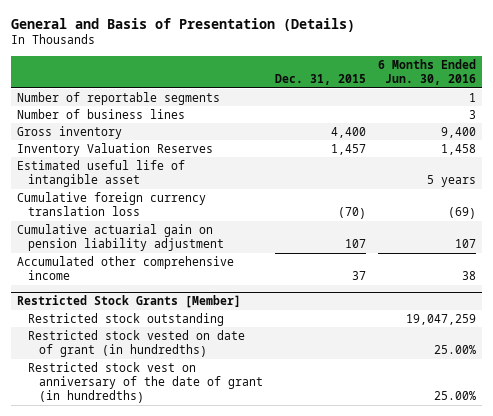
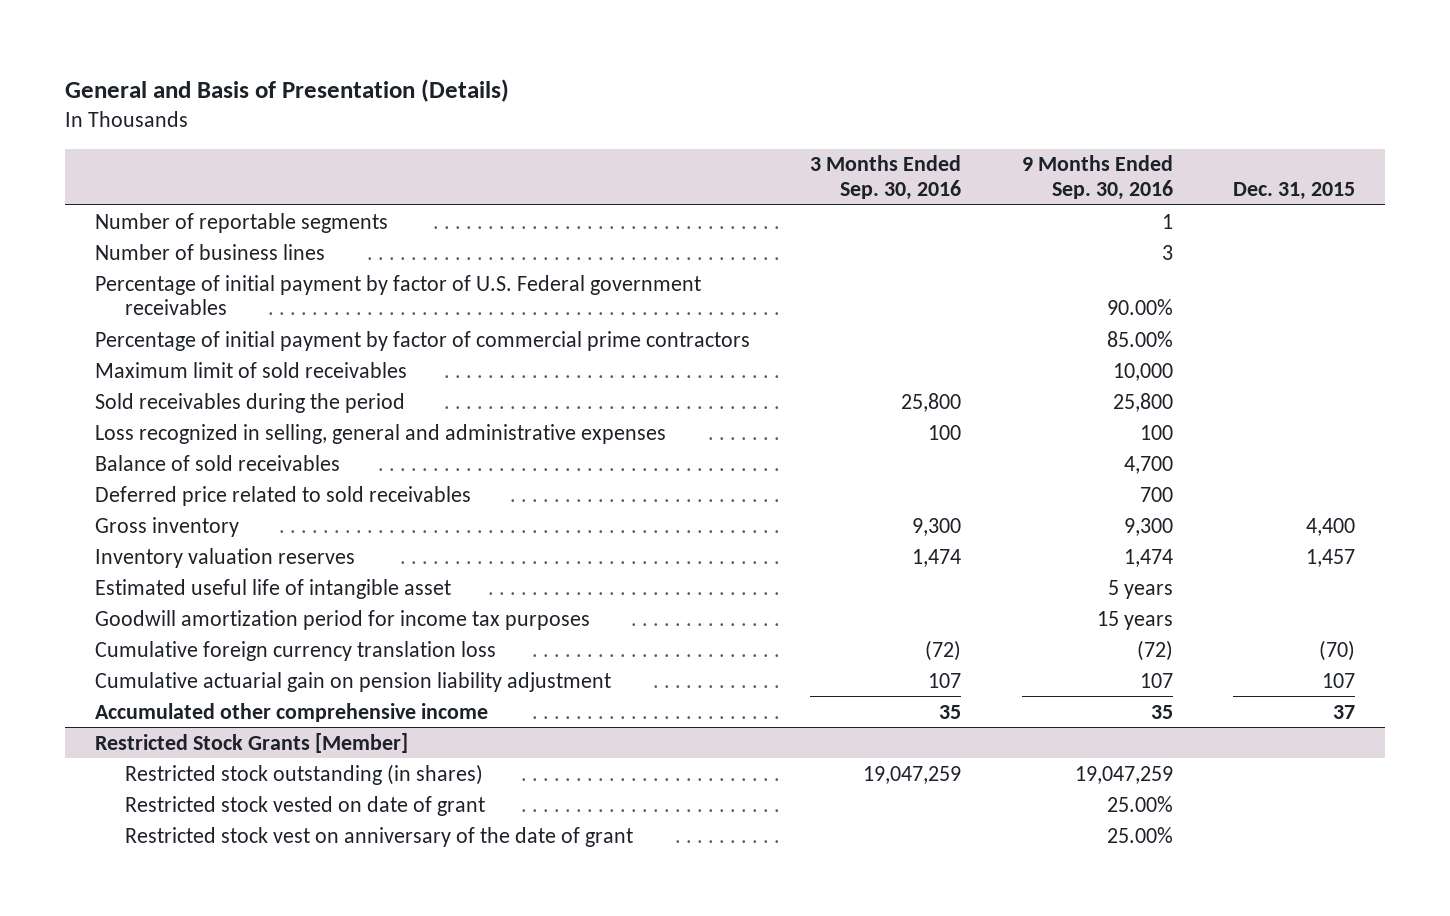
[377,58,476,86] 6 Months Ended Jun. 30, 2016 -> none
none -> [810,155,962,200] 3 Months Ended Sep. 30, 2016
none -> [1021,155,1173,200] 9 Months Ended Sep. 30, 2016
none -> [95,274,702,316] Percentage of initial payment by factor of U.S. Federal government receivables
none -> [95,330,751,351] Percentage of initial payment by factor of commercial prime contractors
none -> [95,361,408,378] Maximum limit of sold receivables
none -> [95,392,406,413] Sold receivables during the period
none -> [95,423,667,444] Loss recognized in selling, general and administrative expenses
none -> [95,454,341,471] Balance of sold receivables
none -> [95,485,472,506] Deferred price related to sold receivables
[17,142,214,156] Inventory Valuation Reserves -> [95,547,356,568] Inventory valuation reserves
none -> [95,609,591,630] Goodwill amortization period for income tax purposes
[27,312,224,326] Restricted stock outstanding -> [124,763,483,785] Restricted stock outstanding (in shares)
[27,329,245,358] Restricted stock vested on date of grant (in hundredths) -> [124,795,485,816] Restricted stock vested on date of grant
[27,361,263,404] Restricted stock vest on anniversary of the date of grant (in hundredths) -> [124,826,633,847] Restricted stock vest on anniversary of the date of grant

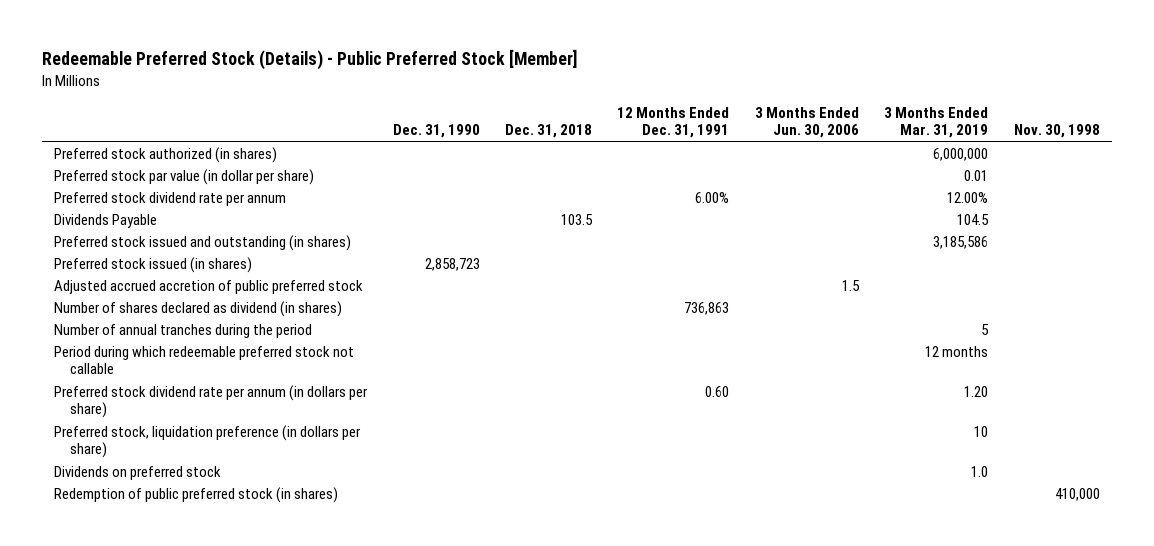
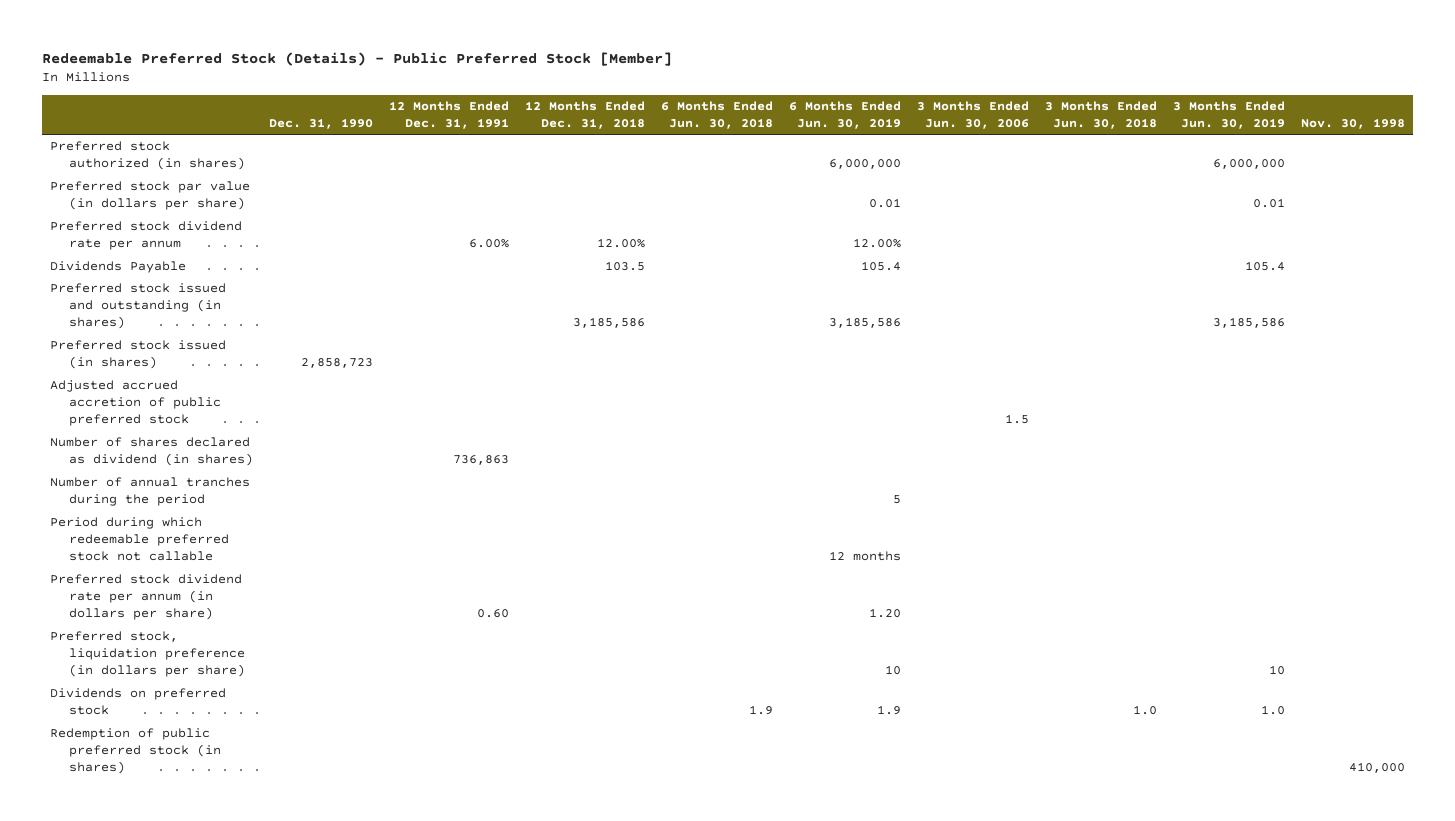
[505,124,593,139] Dec. 31, 2018 -> none
[884,106,989,139] 3 Months Ended Mar. 31, 2019 -> none
none -> [525,100,646,129] 12 Months Ended Dec. 31, 2018
none -> [661,100,774,129] 6 Months Ended Jun. 30, 2018
none -> [789,100,902,129] 6 Months Ended Jun. 30, 2019
none -> [1045,100,1158,129] 3 Months Ended Jun. 30, 2018
none -> [1173,100,1286,129] 3 Months Ended Jun. 30, 2019
[54,168,315,185] Preferred stock par value (in dollar per share) -> [49,181,250,211] Preferred stock par value (in dollars per share)

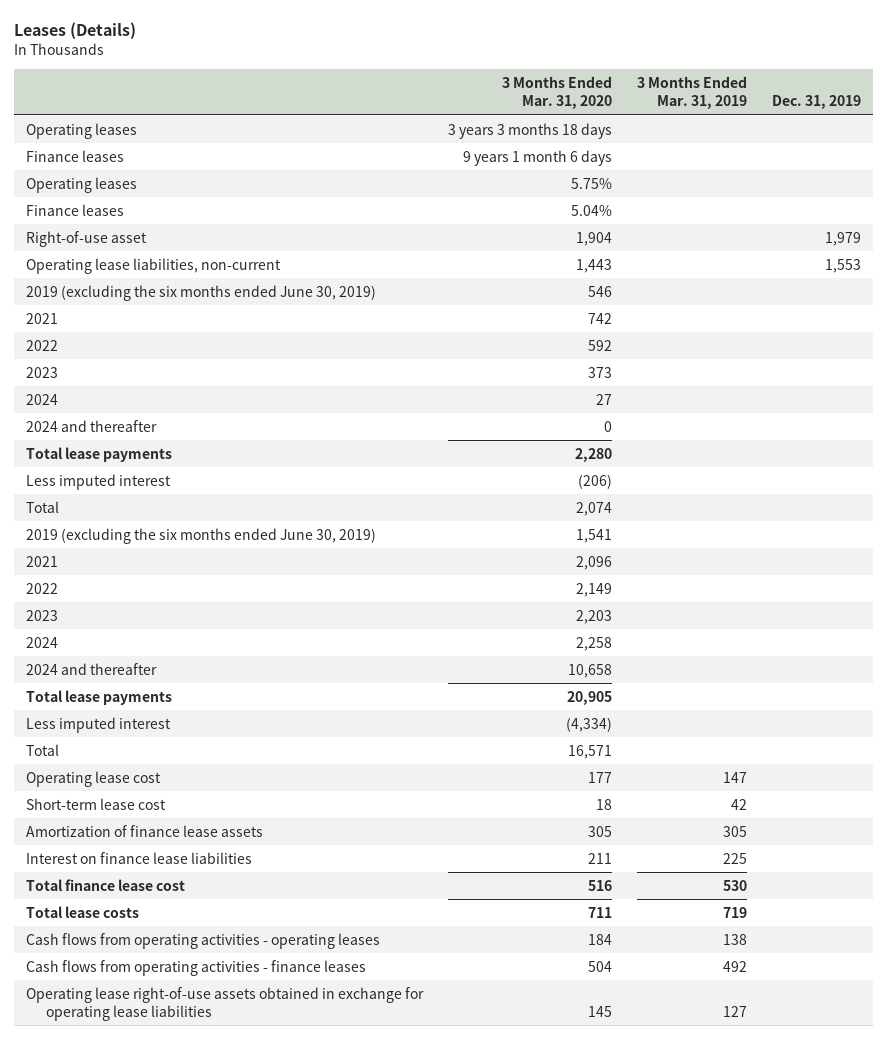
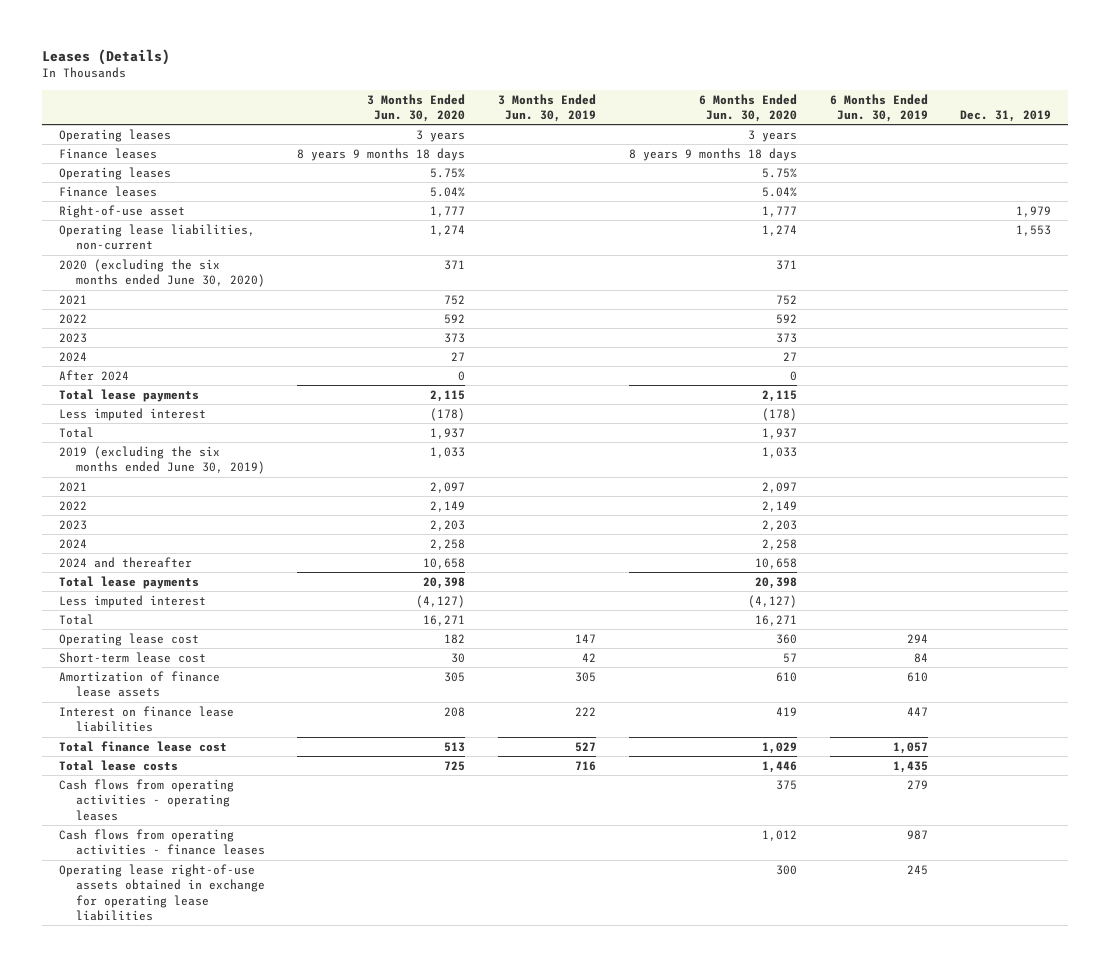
[502,76,613,110] 3 Months Ended Mar. 31, 2020 -> none
[637,76,748,110] 3 Months Ended Mar. 31, 2019 -> none
none -> [367,93,466,122] 3 Months Ended Jun. 30, 2020
none -> [498,93,597,122] 3 Months Ended Jun. 30, 2019
none -> [698,93,797,122] 6 Months Ended Jun. 30, 2020
none -> [829,93,928,122] 6 Months Ended Jun. 30, 2019
[26,284,377,301] 2019 (excluding the six months ended June 30, 2019) -> [58,258,265,288] 2020 (excluding the six months ended June 30, 2020)
[26,419,158,432] 2024 and thereafter -> none
none -> [58,369,129,381] After 2024

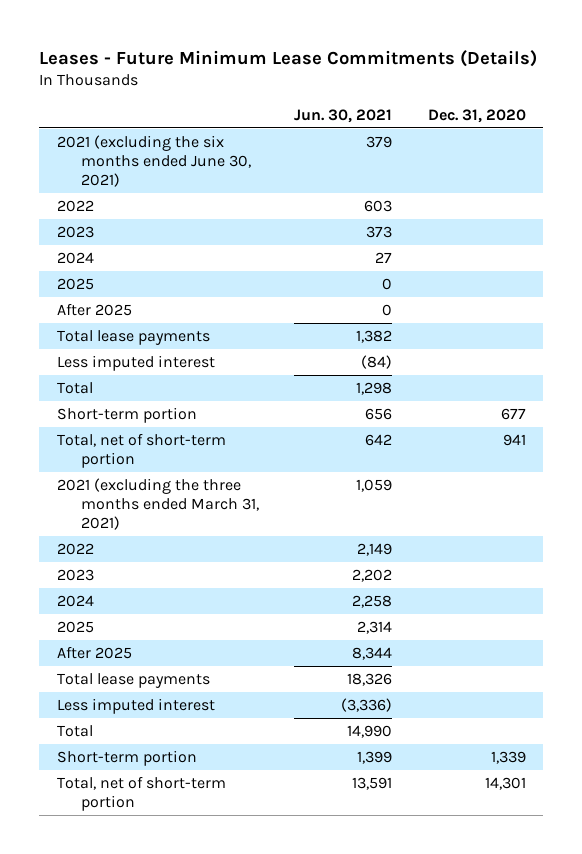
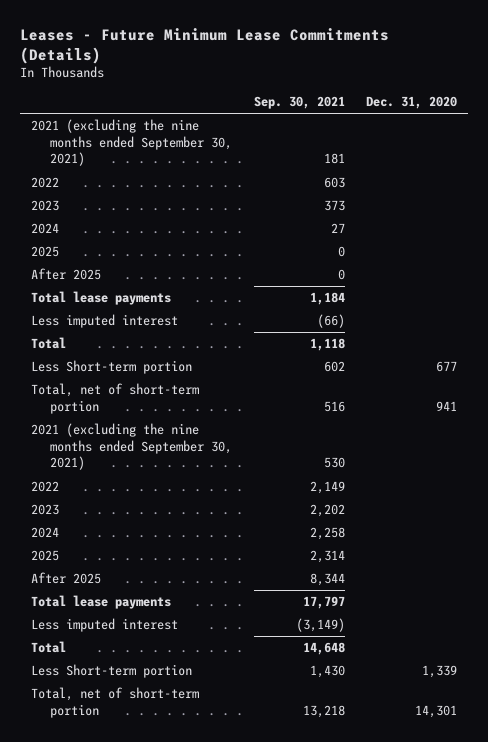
[294,108,393,123] Jun. 30, 2021 -> none
none -> [253,96,345,110] Sep. 30, 2021
[56,135,251,188] 2021 (excluding the six months ended June 30, 2021) -> [30,119,232,167] 2021 (excluding the nine months ended September 30, 2021)
[56,407,197,424] Short-term portion -> [30,360,192,375] Less Short-term portion
[56,478,259,531] 2021 (excluding the three months ended March 31, 2021) -> [30,423,232,471] 2021 (excluding the nine months ended September 30, 2021)
[56,750,197,767] Short-term portion -> [30,664,192,679] Less Short-term portion

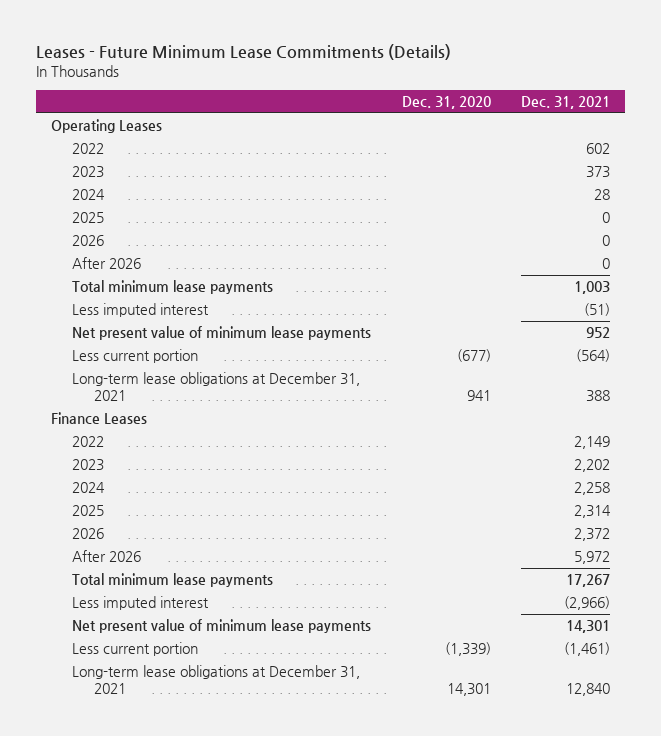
[253,96,345,110] Sep. 30, 2021 -> none
none -> [520,96,610,110] Dec. 31, 2021
[30,119,232,167] 2021 (excluding the nine months ended September 30, 2021) -> none
none -> [50,119,162,134] Operating Leases
[30,268,101,281] After 2025 -> none
none -> [72,235,105,247] 2026
none -> [72,257,142,270] After 2026
[30,291,171,306] Total lease payments -> [72,280,274,295] Total minimum lease payments
[30,423,232,471] 2021 (excluding the nine months ended September 30, 2021) -> none
[30,337,66,350] Total -> [72,326,372,341] Net present value of minimum lease payments
[30,360,192,375] Less Short-term portion -> [72,349,199,364] Less current portion
[436,361,458,373] 677 -> [456,349,491,363] (677)
[30,383,199,414] Total, net of short-term portion -> [72,372,361,402] Long-term lease obligations at December 31, 2021
none -> [50,412,147,425] Finance Leases
[30,572,101,585] After 2025 -> none
none -> [72,528,105,540] 2026
none -> [72,550,142,563] After 2026
[30,595,171,610] Total lease payments -> [72,573,274,588] Total minimum lease payments
[30,641,66,654] Total -> [72,619,372,634] Net present value of minimum lease payments
[30,664,192,679] Less Short-term portion -> [72,642,199,657] Less current portion
[422,665,458,679] 1,339 -> [444,642,491,657] (1,339)
[30,687,199,718] Total, net of short-term portion -> [72,665,361,695] Long-term lease obligations at December 31, 2021

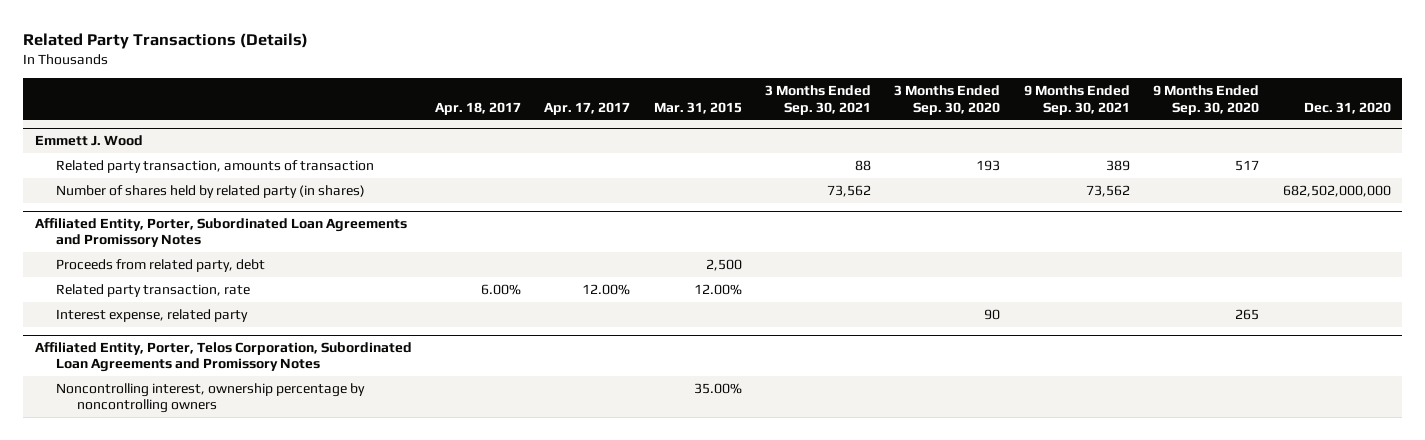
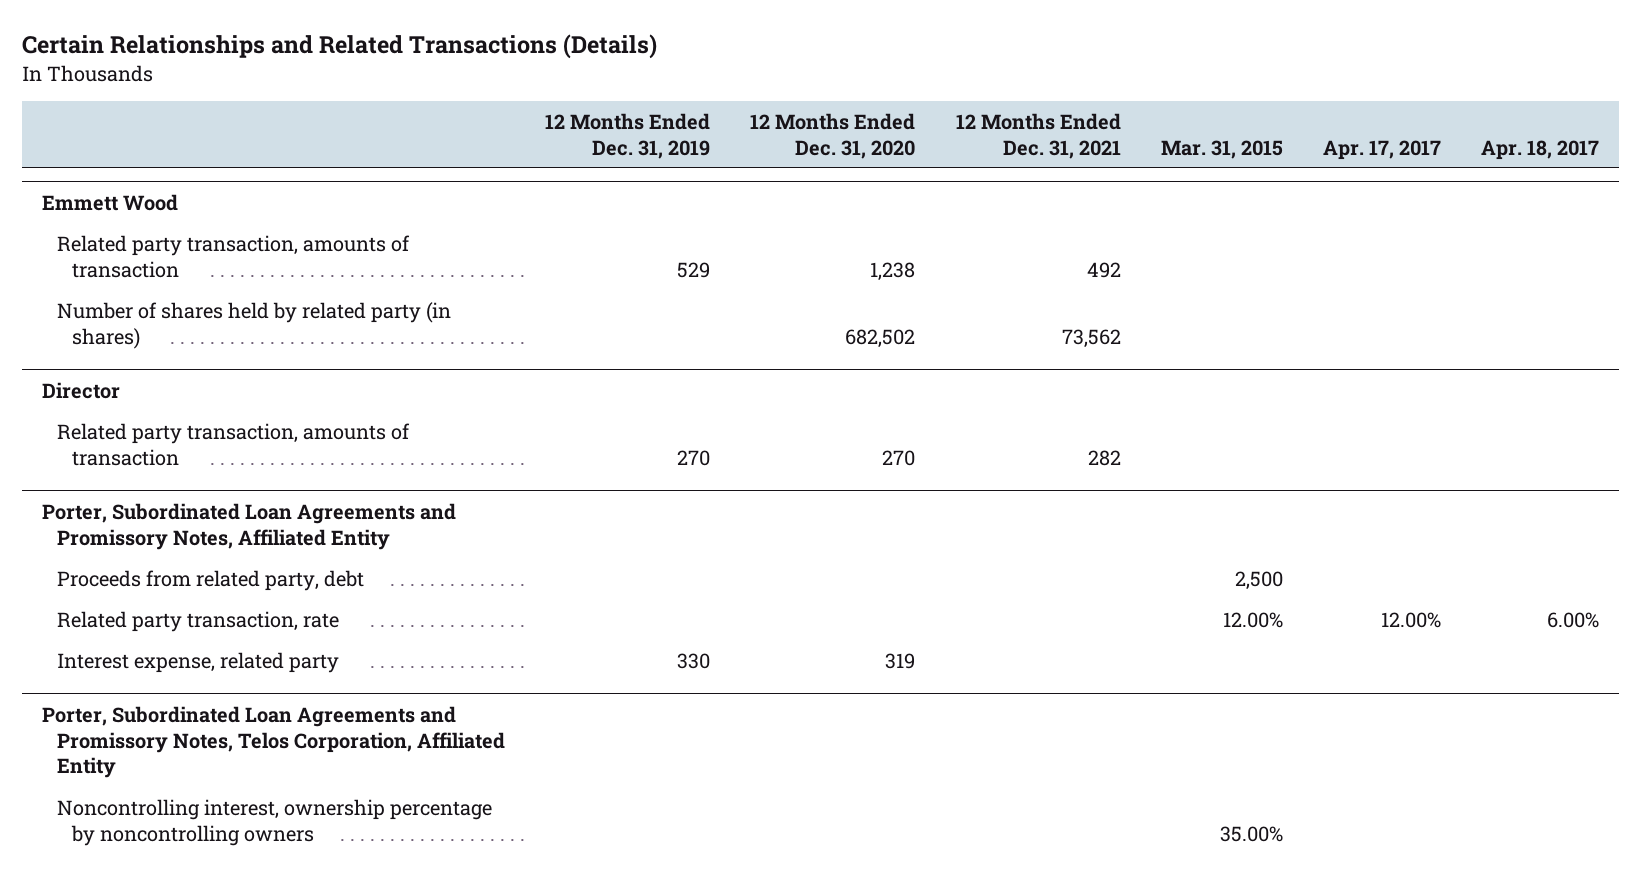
[23,33,309,50] Related Party Transactions (Details) -> [22,34,658,60] Certain Relationships and Related Transactions (Details)
[765,85,872,115] 3 Months Ended Sep. 30, 2021 -> none
[894,85,1001,115] 3 Months Ended Sep. 30, 2020 -> none
[1023,85,1130,115] 9 Months Ended Sep. 30, 2021 -> none
[1153,85,1260,115] 9 Months Ended Sep. 30, 2020 -> none
[1303,101,1391,114] Dec. 31, 2020 -> none
none -> [545,112,711,159] 12 Months Ended Dec. 31, 2019
none -> [750,112,916,159] 12 Months Ended Dec. 31, 2020
none -> [955,112,1121,159] 12 Months Ended Dec. 31, 2021
[34,135,143,147] Emmett J. Wood -> [42,193,179,211] Emmett Wood
none -> [42,381,121,399] Director
none -> [57,422,411,466] Related party transaction, amounts of transaction
[34,218,407,248] Affiliated Entity, Porter, Subordinated Loan Agreements and Promissory Notes -> [42,502,457,550] Porter, Subordinated Loan Agreements and Promissory Notes, Affiliated Entity
[34,342,412,373] Affiliated Entity, Porter, Telos Corporation, Subordinated Loan Agreements and Promissory Notes -> [42,705,506,779] Porter, Subordinated Loan Agreements and Promissory Notes, Telos Corporation, Affiliated Entity

